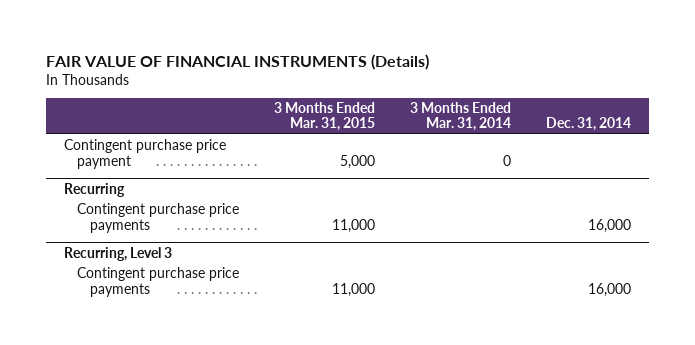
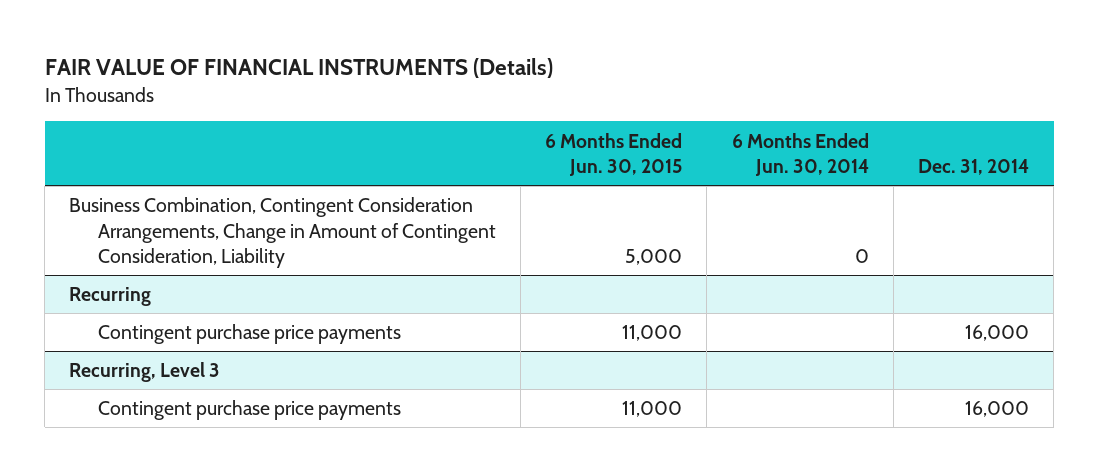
[274,101,376,132] 3 Months Ended Mar. 31, 2015 -> none
[410,101,512,132] 3 Months Ended Mar. 31, 2014 -> none
none -> [545,132,683,177] 6 Months Ended Jun. 30, 2015
none -> [731,132,869,177] 6 Months Ended Jun. 30, 2014
[63,138,226,169] Contingent purchase price payment -> [69,197,496,268] Business Combination, Contingent Consideration Arrangements, Change in Amount of Contingent Consideration, Liability

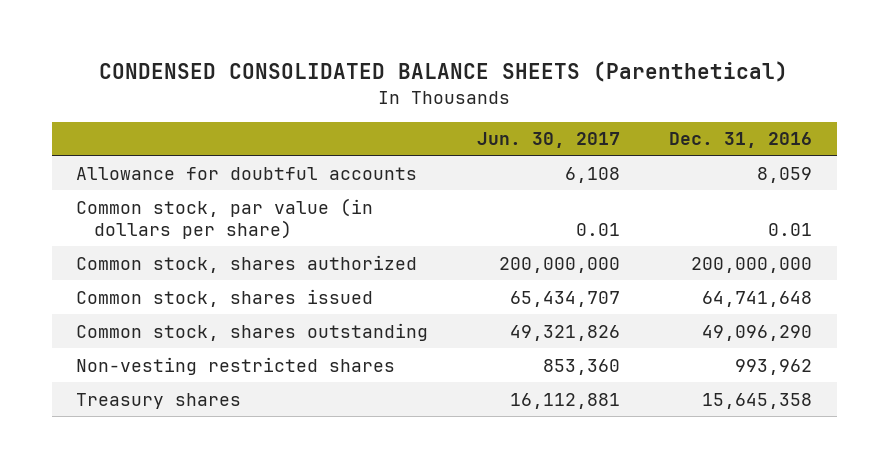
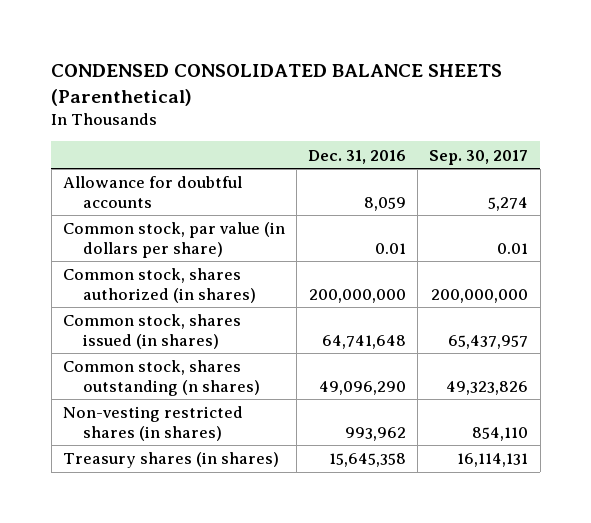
[477,132,621,149] Jun. 30, 2017 -> none
none -> [429,149,529,165] Sep. 30, 2017
[76,254,418,273] Common stock, shares authorized -> [62,268,256,303] Common stock, shares authorized (in shares)
[76,288,374,307] Common stock, shares issued -> [62,314,241,349] Common stock, shares issued (in shares)
[76,322,429,341] Common stock, shares outstanding -> [62,360,260,396] Common stock, shares outstanding (n shares)
[76,356,396,375] Non-vesting restricted shares -> [62,406,243,441] Non-vesting restricted shares (in shares)
[76,392,242,409] Treasury shares -> [62,452,279,469] Treasury shares (in shares)

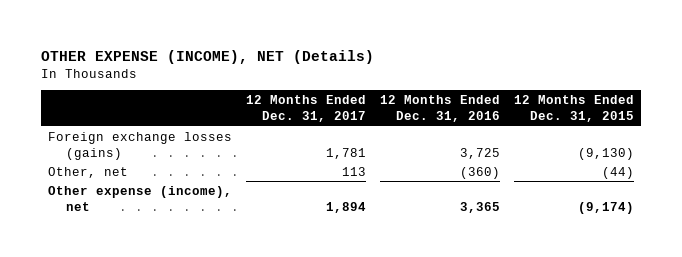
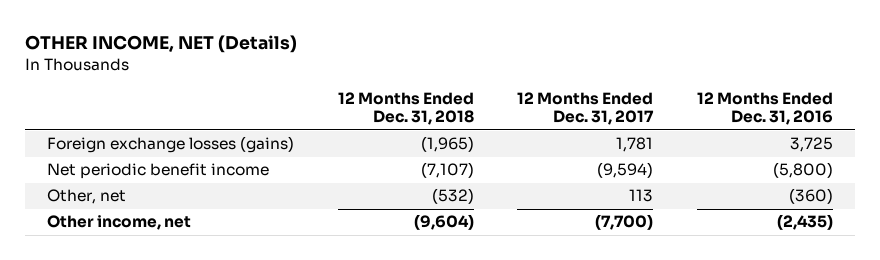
[41,49,375,64] OTHER EXPENSE (INCOME), NET (Details) -> [25,35,298,54] OTHER INCOME, NET (Details)
[513,95,634,123] 12 Months Ended Dec. 31, 2015 -> none
none -> [337,91,474,126] 12 Months Ended Dec. 31, 2018
none -> [47,163,270,180] Net periodic benefit income
[48,185,233,211] Other expense (income), net -> [47,215,192,231] Other income, net
[325,201,366,213] 1,894 -> [595,214,654,231] (7,700)
[459,201,500,213] 3,365 -> [777,214,834,231] (2,435)

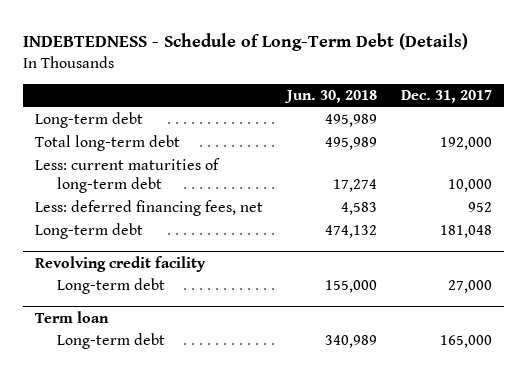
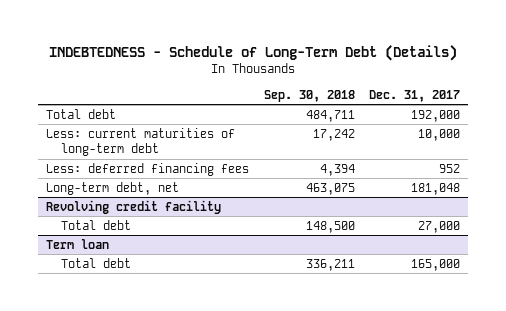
[283,90,377,104] Jun. 30, 2018 -> none
none -> [263,89,355,102] Sep. 30, 2018
[34,112,143,129] Long-term debt -> none
[34,135,180,152] Total long-term debt -> [45,108,116,119] Total debt
[34,200,263,217] Less: deferred financing fees, net -> [45,162,249,176] Less: deferred financing fees
[34,223,143,240] Long-term debt -> [45,181,179,195] Long-term debt, net
[56,278,165,295] Long-term debt -> none
none -> [61,219,132,230] Total debt
[56,333,165,350] Long-term debt -> [61,257,132,268] Total debt

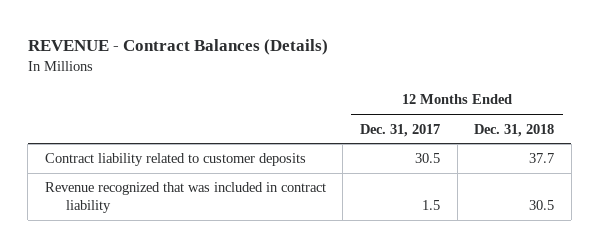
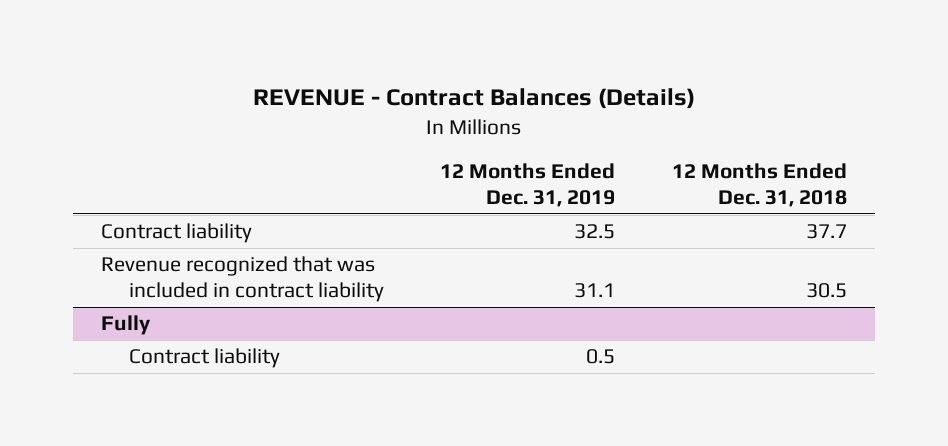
[359,123,440,137] Dec. 31, 2017 -> none
none -> [440,163,616,208] 12 Months Ended Dec. 31, 2019
[44,153,306,167] Contract liability related to customer deposits -> [100,223,252,244] Contract liability
none -> [100,315,151,336] Fully
none -> [128,348,280,369] Contract liability

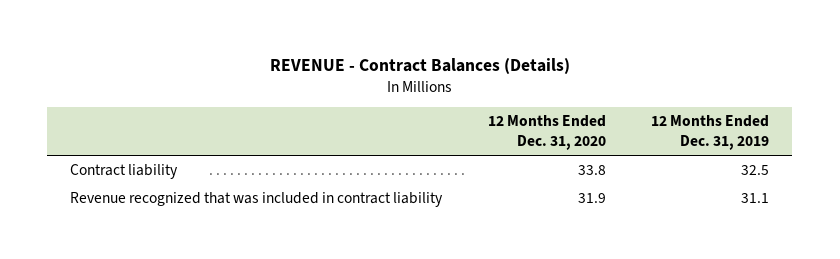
[671,163,847,208] 12 Months Ended Dec. 31, 2018 -> none
none -> [487,115,606,151] 12 Months Ended Dec. 31, 2020
[100,315,151,336] Fully -> none
[128,348,280,369] Contract liability -> none

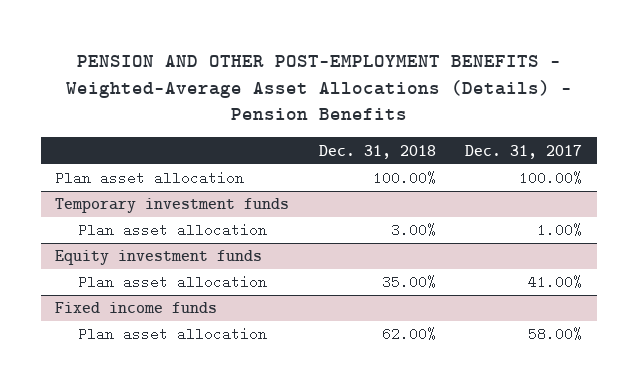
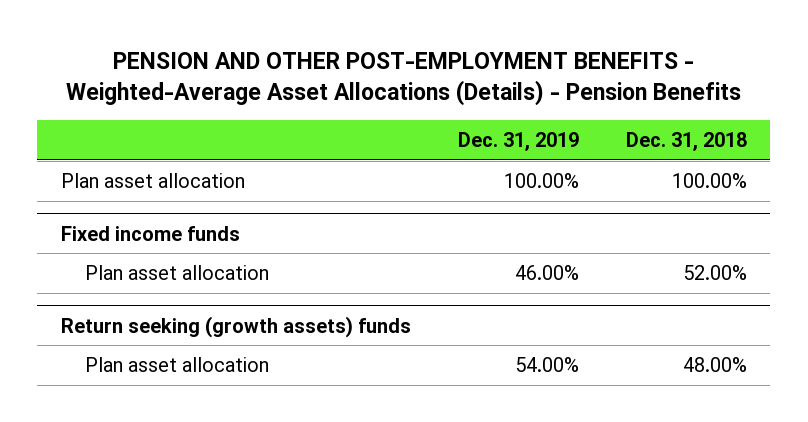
[464,144,582,159] Dec. 31, 2017 -> none
none -> [457,131,579,151] Dec. 31, 2019
[55,198,290,214] Temporary investment funds -> none
[78,223,268,238] Plan asset allocation -> none
[55,250,263,266] Equity investment funds -> none
[78,275,268,290] Plan asset allocation -> none
[381,327,436,342] 62.00% -> [682,264,747,280] 52.00%
none -> [60,315,411,338] Return seeking (growth assets) funds
none -> [85,356,270,372] Plan asset allocation

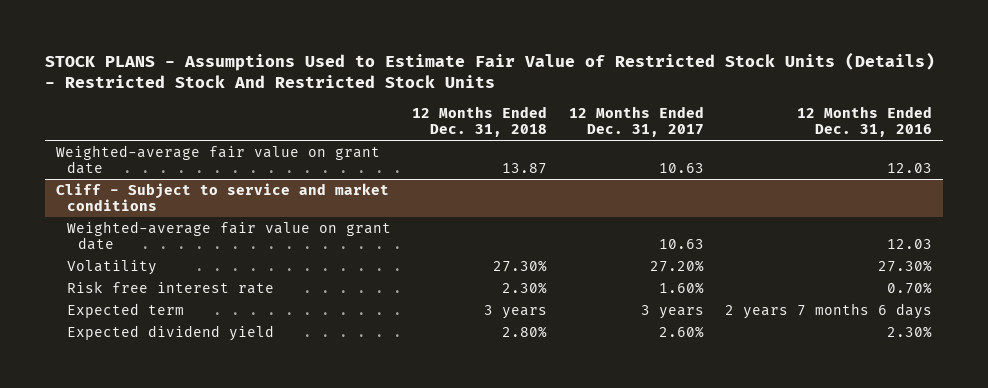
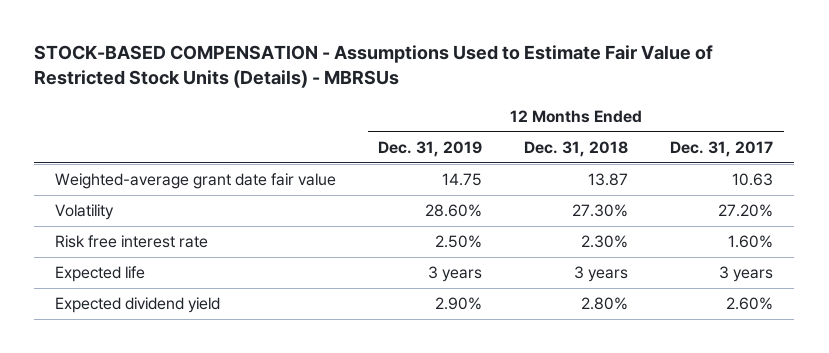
[45,51,936,89] STOCK PLANS - Assumptions Used to Estimate Fair Value of Restricted Stock Units (Details) - Restricted Stock And Restricted Stock Units -> [34,45,714,89] STOCK-BASED COMPENSATION - Assumptions Used to Estimate Fair Value of Restricted Stock Units (Details) - MBRSUs
[797,105,933,138] 12 Months Ended Dec. 31, 2016 -> none
none -> [378,140,483,157] Dec. 31, 2019
[56,182,390,212] Cliff - Subject to service and market conditions -> none
[66,220,391,251] Weighted-average fair value on grant date -> none
[56,144,381,175] Weighted-average fair value on grant date -> [55,173,337,190] Weighted-average grant date fair value
[66,302,184,318] Expected term -> [55,266,146,283] Expected life

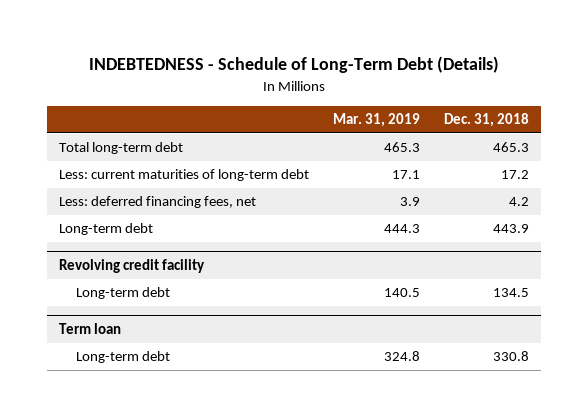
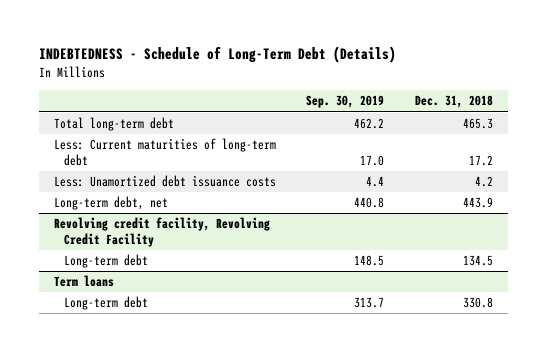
[332,113,420,128] Mar. 31, 2019 -> none
none -> [306,95,385,109] Sep. 30, 2019
[58,169,309,182] Less: current maturities of long-term debt -> [53,138,276,167] Less: Current maturities of long-term debt
[58,196,256,209] Less: deferred financing fees, net -> [53,175,276,188] Less: Unamortized debt issuance costs
[58,223,153,236] Long-term debt -> [53,196,168,211] Long-term debt, net
[58,259,205,274] Revolving credit facility -> [53,217,270,248] Revolving credit facility, Revolving Credit Facility
[58,323,121,335] Term loan -> [53,275,114,288] Term loans

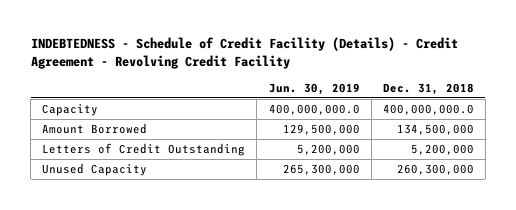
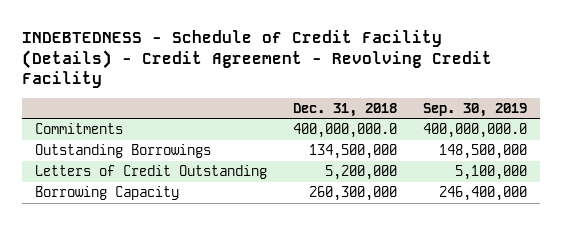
[268,82,360,95] Jun. 30, 2019 -> none
none -> [423,102,528,117] Sep. 30, 2019
[42,104,99,117] Capacity -> [35,123,124,135] Commitments
[42,123,148,135] Amount Borrowed -> [35,144,212,159] Outstanding Borrowings
[42,163,148,177] Unused Capacity -> [35,186,180,201] Borrowing Capacity

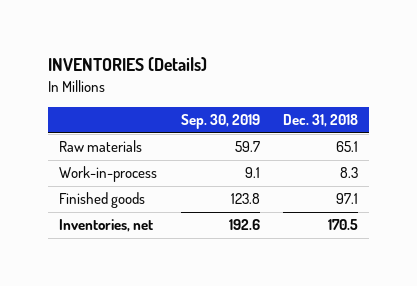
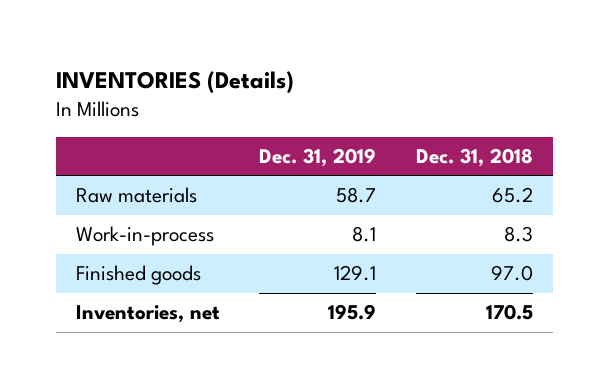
[180,114,260,130] Sep. 30, 2019 -> none
none -> [259,147,377,167] Dec. 31, 2019
[335,141,358,153] 65.1 -> [492,187,534,204] 65.2
[335,193,358,205] 97.1 -> [491,265,534,282] 97.0

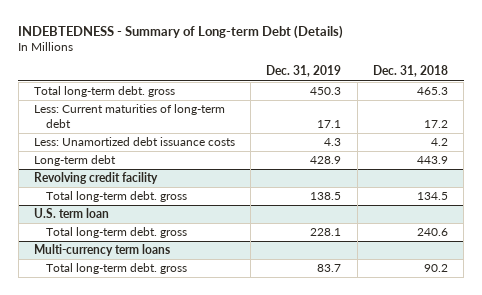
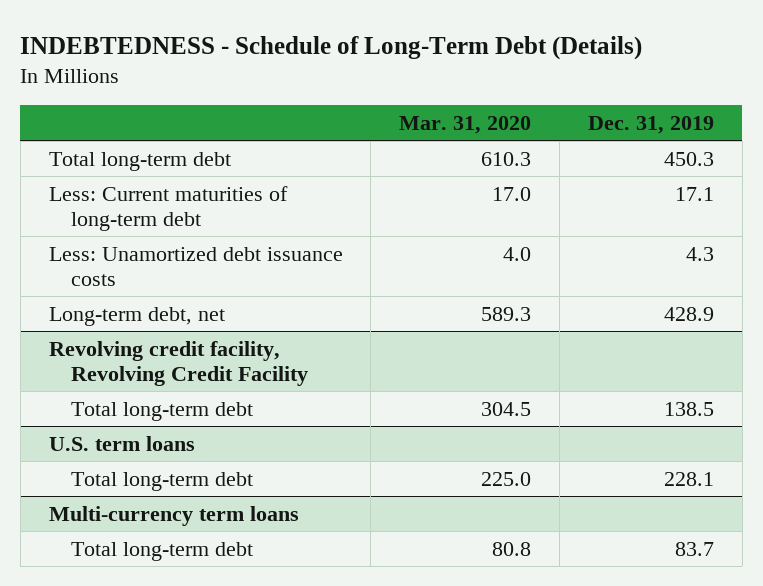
[18,24,344,39] INDEBTEDNESS - Summary of Long-term Debt (Details) -> [20,36,643,61] INDEBTEDNESS - Schedule of Long-Term Debt (Details)
[372,65,448,78] Dec. 31, 2018 -> none
none -> [399,115,532,134] Mar. 31, 2020
[33,86,175,98] Total long-term debt. gross -> [48,151,231,171] Total long-term debt
[33,155,116,167] Long-term debt -> [48,306,225,326] Long-term debt, net
[33,172,158,185] Revolving credit facility -> [48,340,309,387] Revolving credit facility, Revolving Credit Facility
[45,191,187,203] Total long-term debt. gross -> [71,401,254,421] Total long-term debt
[33,208,109,219] U.S. term loan -> [48,435,195,451] U.S. term loans
[45,227,187,239] Total long-term debt. gross -> [71,471,254,491] Total long-term debt
[45,263,187,275] Total long-term debt. gross -> [71,541,254,561] Total long-term debt

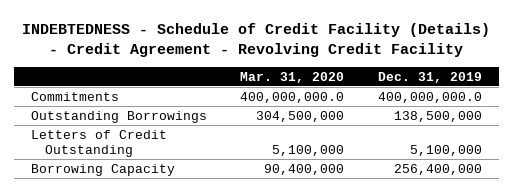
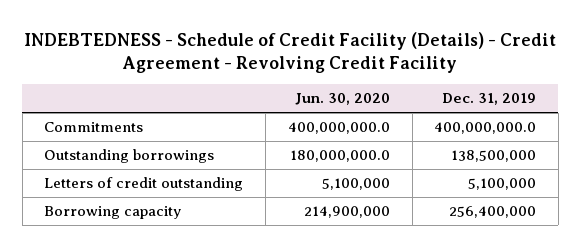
[240,71,345,83] Mar. 31, 2020 -> none
none -> [294,93,390,106] Jun. 30, 2020
[30,110,207,123] Outstanding Borrowings -> [44,149,215,164] Outstanding borrowings
[30,129,167,158] Letters of Credit Outstanding -> [44,177,244,192] Letters of credit outstanding
[30,163,175,176] Borrowing Capacity -> [44,206,182,220] Borrowing capacity

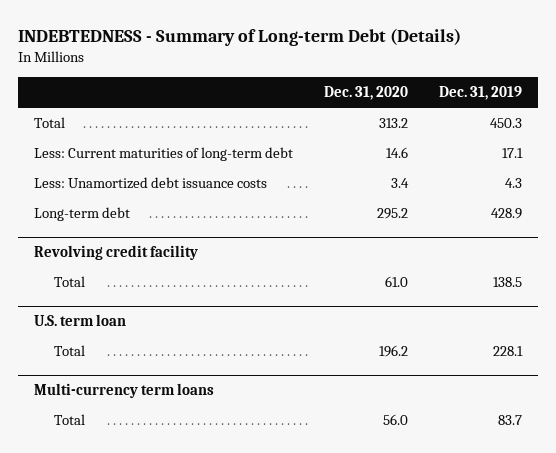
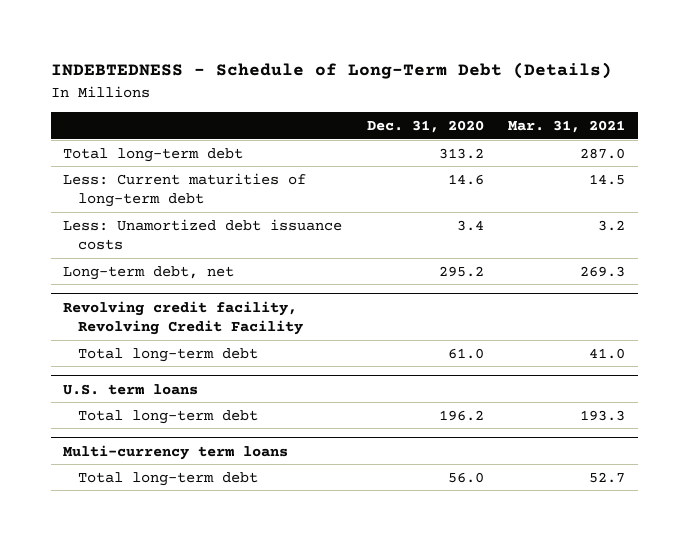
[17,27,461,46] INDEBTEDNESS - Summary of Long-term Debt (Details) -> [51,62,613,80] INDEBTEDNESS - Schedule of Long-Term Debt (Details)
[439,86,523,101] Dec. 31, 2019 -> none
none -> [508,120,626,134] Mar. 31, 2021
[33,117,65,129] Total -> [63,147,244,162] Total long-term debt
[33,207,130,222] Long-term debt -> [63,265,235,280] Long-term debt, net
[33,245,198,261] Revolving credit facility -> [63,300,304,336] Revolving credit facility, Revolving Credit Facility
[53,276,85,288] Total -> [78,347,259,362] Total long-term debt
[33,314,126,327] U.S. term loan -> [63,383,199,395] U.S. term loans
[53,345,85,357] Total -> [78,409,259,424] Total long-term debt
[53,414,85,426] Total -> [78,471,259,486] Total long-term debt

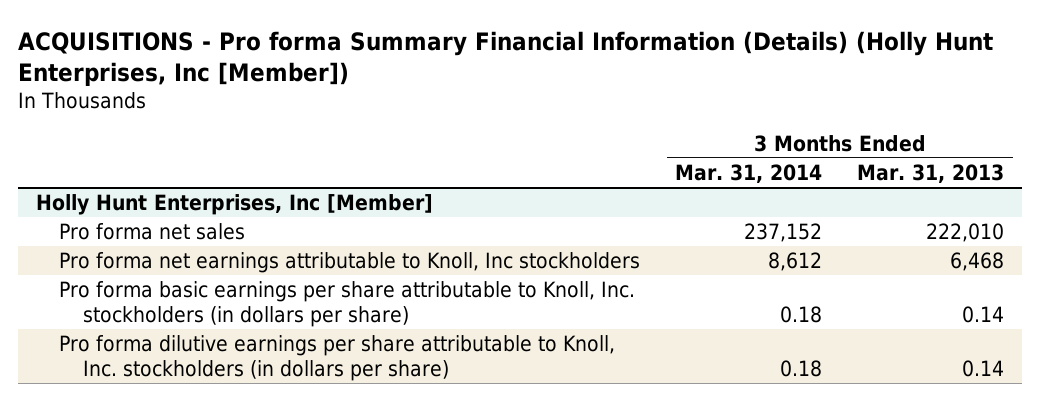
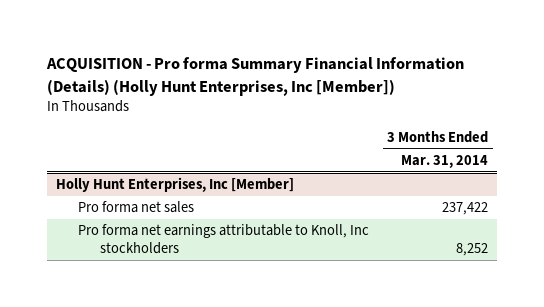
[18,30,994,87] ACQUISITIONS - Pro forma Summary Financial Information (Details) (Holly Hunt Enterprises, Inc [Member]) -> [45,57,464,96] ACQUISITION - Pro forma Summary Financial Information (Details) (Holly Hunt Enterprises, Inc [Member])
[857,164,1005,184] Mar. 31, 2013 -> none
[59,281,636,327] Pro forma basic earnings per share attributable to Knoll, Inc. stockholders (in dollars per share) -> none
[59,335,616,381] Pro forma dilutive earnings per share attributable to Knoll, Inc. stockholders (in dollars per share) -> none
[744,223,823,243] 237,152 -> [442,202,489,216] 237,422
[768,252,823,272] 8,612 -> [456,243,489,257] 8,252

